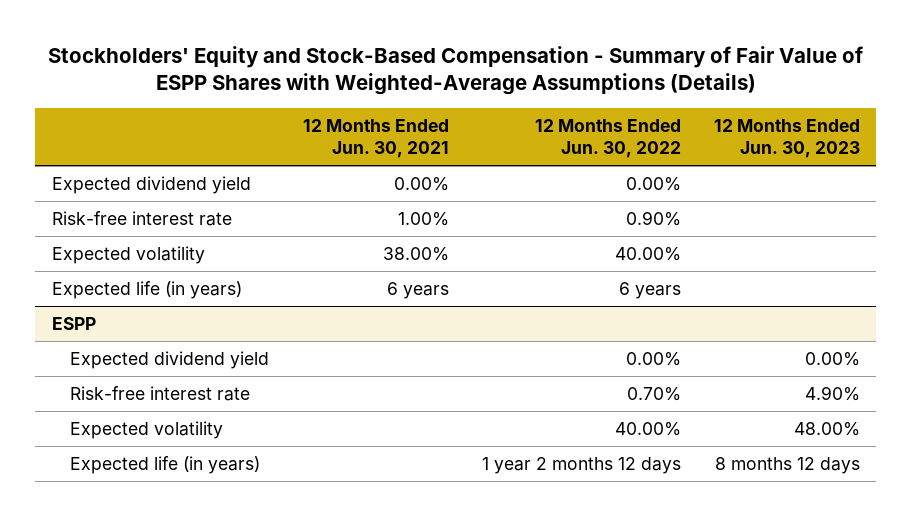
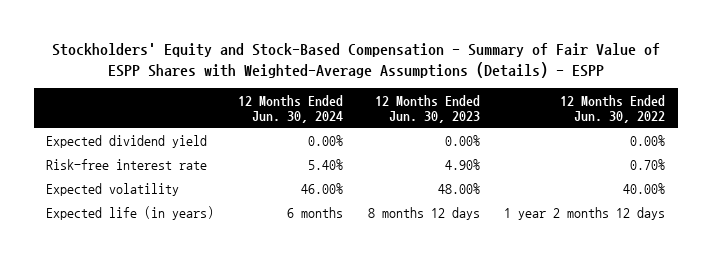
[47,45,863,96] Stockholders' Equity and Stock-Based Compensation - Summary of Fair Value of ESPP Shares with Weighted-Average Assumptions (Details) -> [51,43,660,79] Stockholders' Equity and Stock-Based Compensation - Summary of Fair Value of ESPP Shares with Weighted-Average Assumptions (Details) - ESPP
[302,118,449,159] 12 Months Ended Jun. 30, 2021 -> none
none -> [238,94,344,124] 12 Months Ended Jun. 30, 2024
[51,175,251,194] Expected dividend yield -> none
[51,210,232,226] Risk-free interest rate -> none
[51,245,205,264] Expected volatility -> none
[51,280,242,299] Expected life (in years) -> none
[51,316,96,330] ESPP -> none

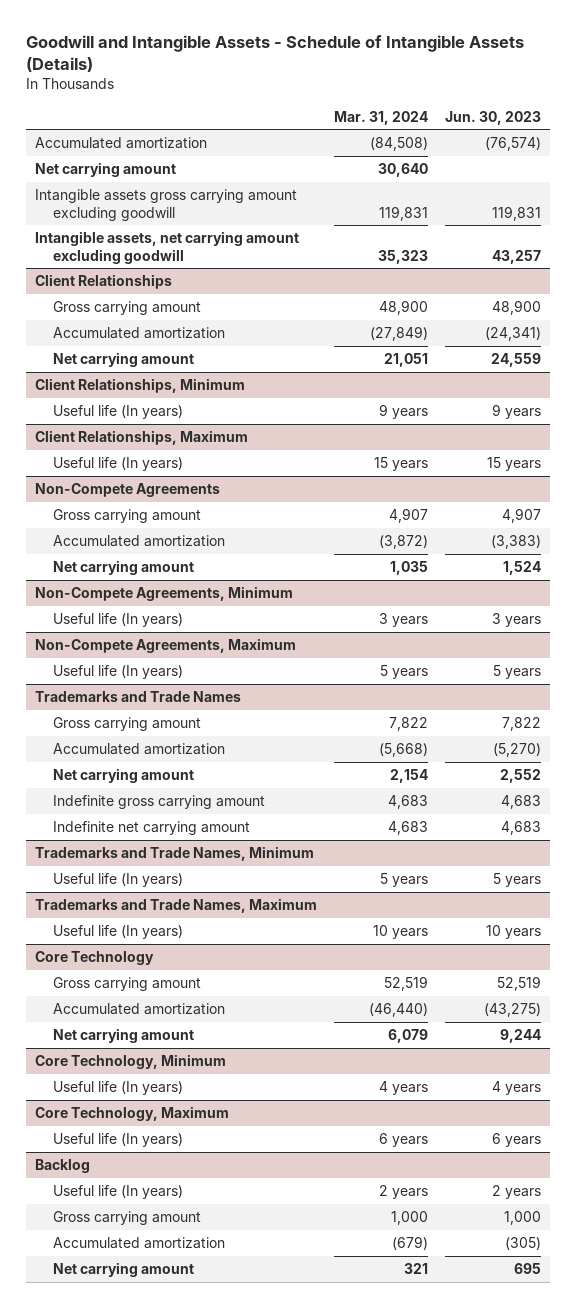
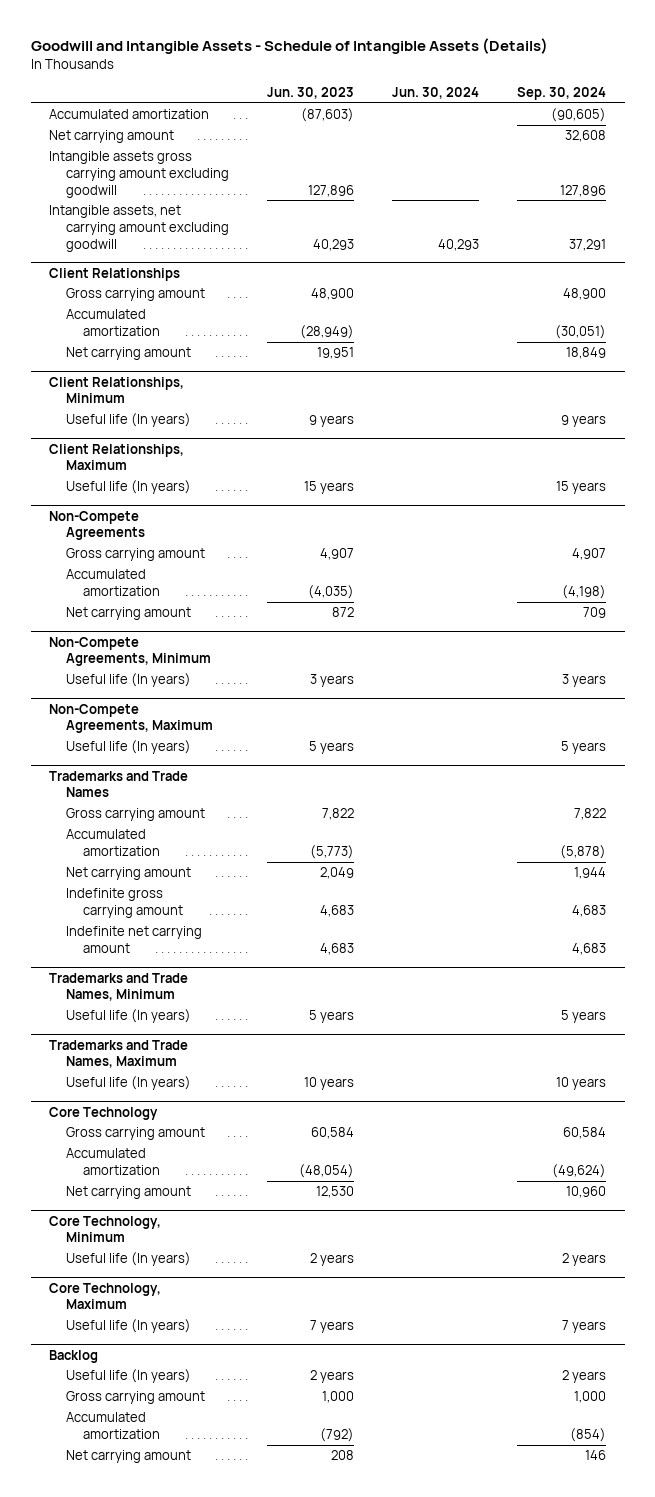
[333,110,428,125] Mar. 31, 2024 -> none
none -> [392,87,480,100] Jun. 30, 2024
none -> [516,87,606,101] Sep. 30, 2024
[485,137,542,152] (76,574) -> [301,108,355,123] (87,603)
[492,205,542,221] 119,831 -> [308,184,355,197] 127,896
[492,249,542,264] 43,257 -> [313,238,355,251] 40,293
[485,327,542,342] (24,341) -> [300,325,355,340] (28,949)
[491,353,542,368] 24,559 -> [317,347,355,360] 19,951
[491,535,542,550] (3,383) -> [308,585,355,600] (4,035)
[503,561,542,576] 1,524 -> [332,607,355,618] 872
[493,743,542,758] (5,270) -> [310,845,355,860] (5,773)
[500,769,542,784] 2,552 -> [320,867,355,880] 2,049
[497,976,542,992] 52,519 -> [311,1127,355,1140] 60,584
[484,1003,542,1018] (43,275) -> [299,1164,355,1179] (48,054)
[500,1029,542,1044] 9,244 -> [316,1186,355,1199] 12,530
[492,1081,542,1096] 4 years -> [310,1253,355,1267] 2 years
[492,1133,542,1148] 6 years -> [310,1320,355,1334] 7 years
[505,1237,542,1251] (305) -> [320,1428,355,1443] (792)
[514,1263,542,1275] 695 -> [331,1450,355,1461] 208

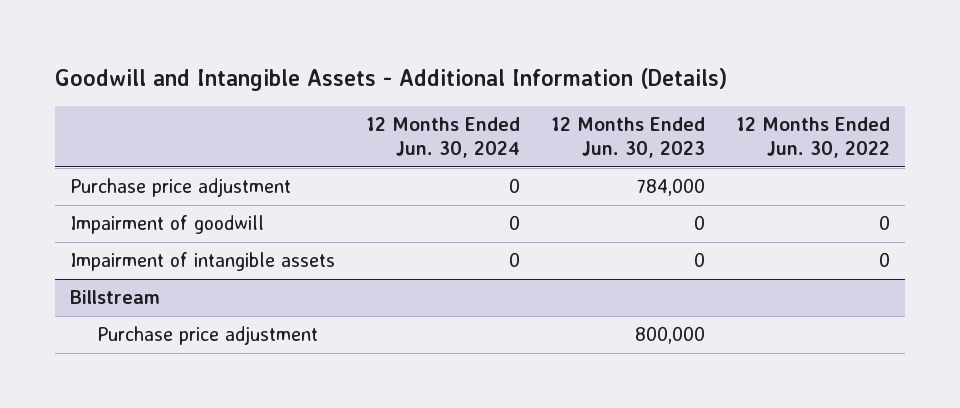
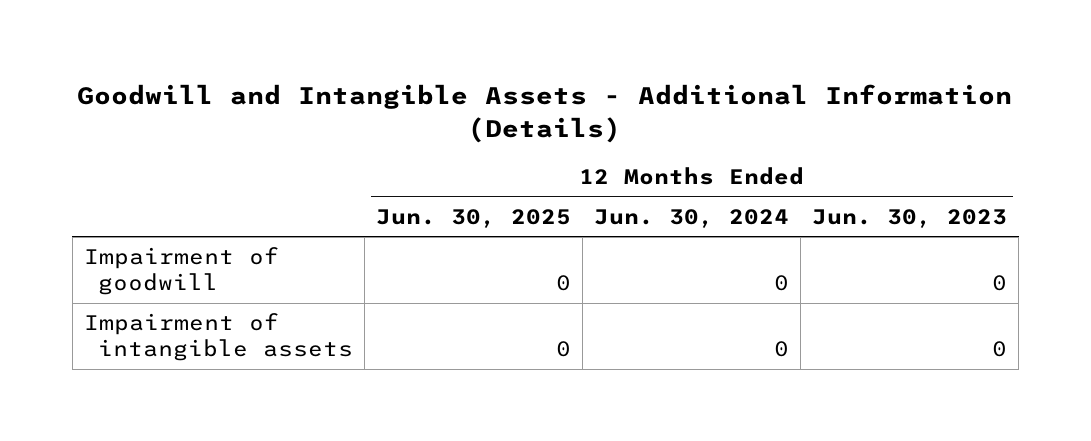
[735,117,890,158] 12 Months Ended Jun. 30, 2022 -> none
none -> [376,208,572,228] Jun. 30, 2025
[70,178,292,198] Purchase price adjustment -> none
[70,290,161,305] Billstream -> none
[97,326,319,346] Purchase price adjustment -> none

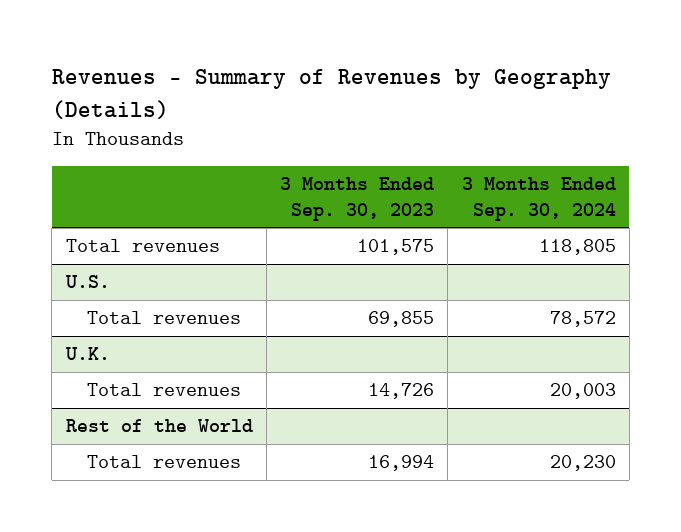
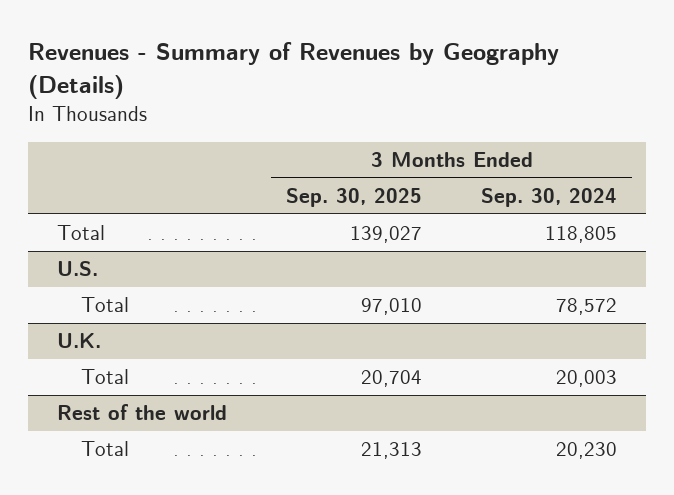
[280,177,435,221] 3 Months Ended Sep. 30, 2023 -> none
none -> [286,188,423,208] Sep. 30, 2025
[65,239,220,253] Total revenues -> [57,225,106,241] Total
[86,311,241,325] Total revenues -> [80,297,129,313] Total
[86,383,241,397] Total revenues -> [80,369,129,385] Total
[65,419,253,433] Rest of the World -> [57,404,228,421] Rest of the world
[86,455,241,469] Total revenues -> [80,441,129,457] Total

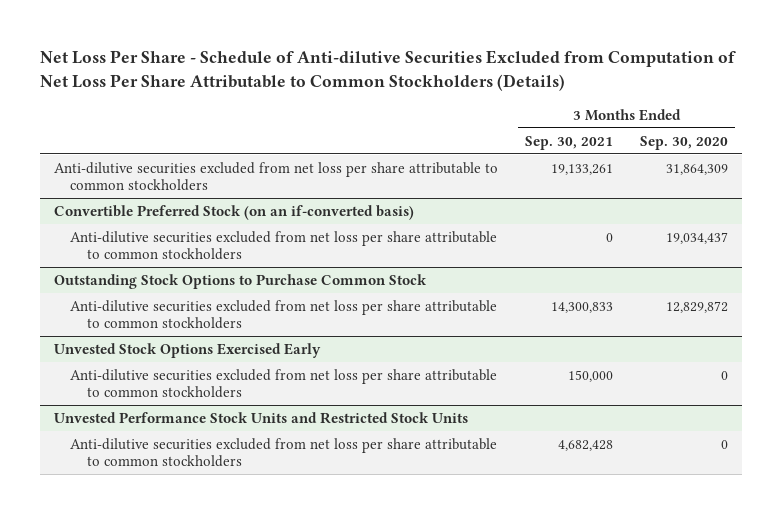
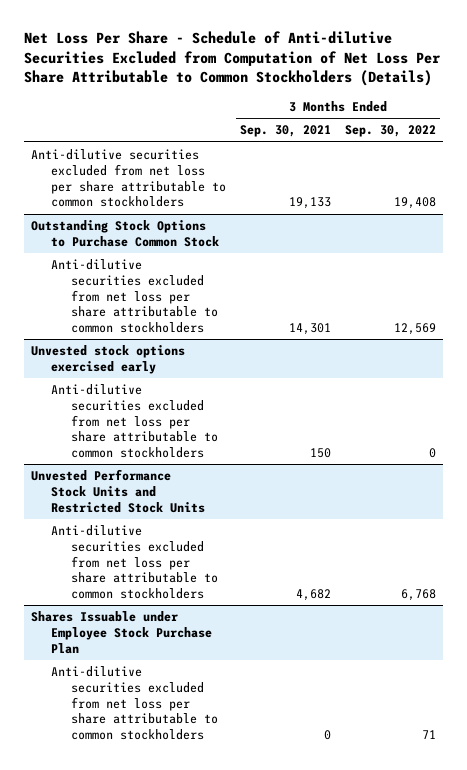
[640,135,729,150] Sep. 30, 2020 -> none
none -> [345,125,437,138] Sep. 30, 2022
[53,204,414,220] Convertible Preferred Stock (on an if-converted basis) -> none
[70,230,498,261] Anti-dilutive securities excluded from net loss per share attributable to common stockholders -> none
[550,163,613,175] 19,133,261 -> [288,197,331,210] 19,133
[550,301,613,313] 14,300,833 -> [288,322,331,335] 14,301
[53,342,321,358] Unvested Stock Options Exercised Early -> [31,345,186,374] Unvested stock options exercised early
[567,369,613,382] 150,000 -> [309,447,331,458] 150
[557,439,613,451] 4,682,428 -> [295,588,331,601] 4,682
none -> [31,611,212,654] Shares Issuable under Employee Stock Purchase Plan
none -> [50,666,218,740] Anti-dilutive securities excluded from net loss per share attributable to common stockholders

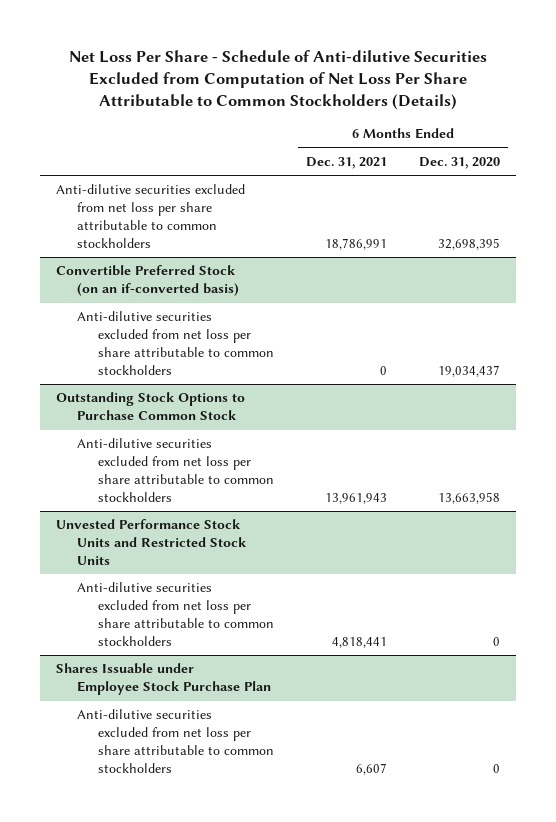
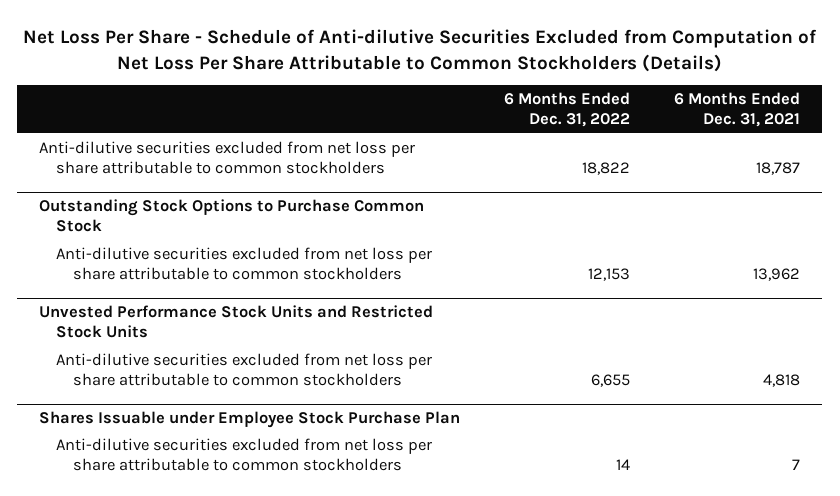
[418,157,500,170] Dec. 31, 2020 -> none
none -> [504,92,631,128] 6 Months Ended Dec. 31, 2022
[55,265,239,297] Convertible Preferred Stock (on an if-converted basis) -> none
[76,311,274,375] Anti-dilutive securities excluded from net loss per share attributable to common stockholders -> none
[324,237,387,250] 18,786,991 -> [756,162,801,176] 18,787
[324,492,387,504] 13,961,943 -> [753,268,801,282] 13,962
[331,636,387,648] 4,818,441 -> [763,374,801,388] 4,818
[355,762,387,775] 6,607 -> [792,459,801,471] 7

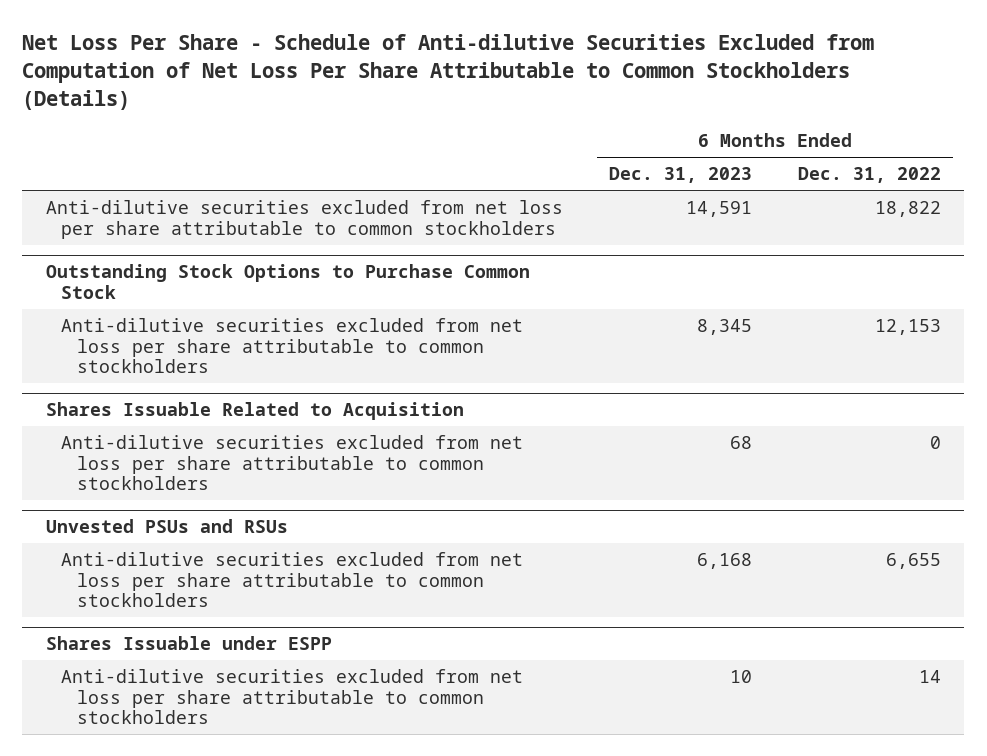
[674,92,801,128] 6 Months Ended Dec. 31, 2021 -> none
none -> [608,167,752,184] Dec. 31, 2023
none -> [45,402,464,421] Shares Issuable Related to Acquisition
none -> [61,435,524,491] Anti-dilutive securities excluded from net loss per share attributable to common stockholders
[39,304,434,339] Unvested Performance Stock Units and Restricted Stock Units -> [45,519,288,534] Unvested PSUs and RSUs
[39,410,461,428] Shares Issuable under Employee Stock Purchase Plan -> [45,636,332,651] Shares Issuable under ESPP

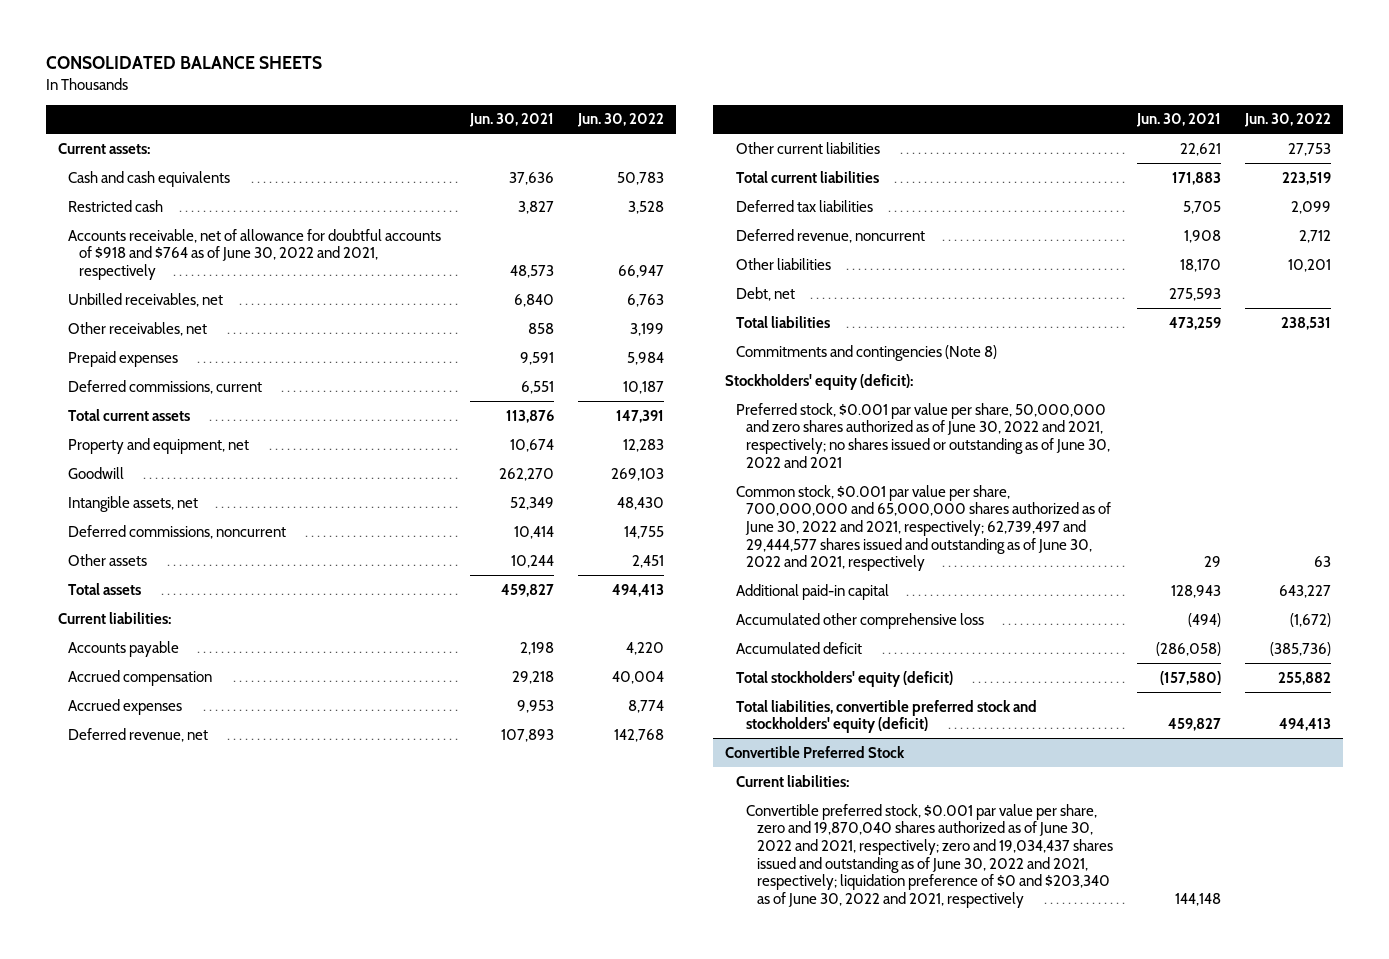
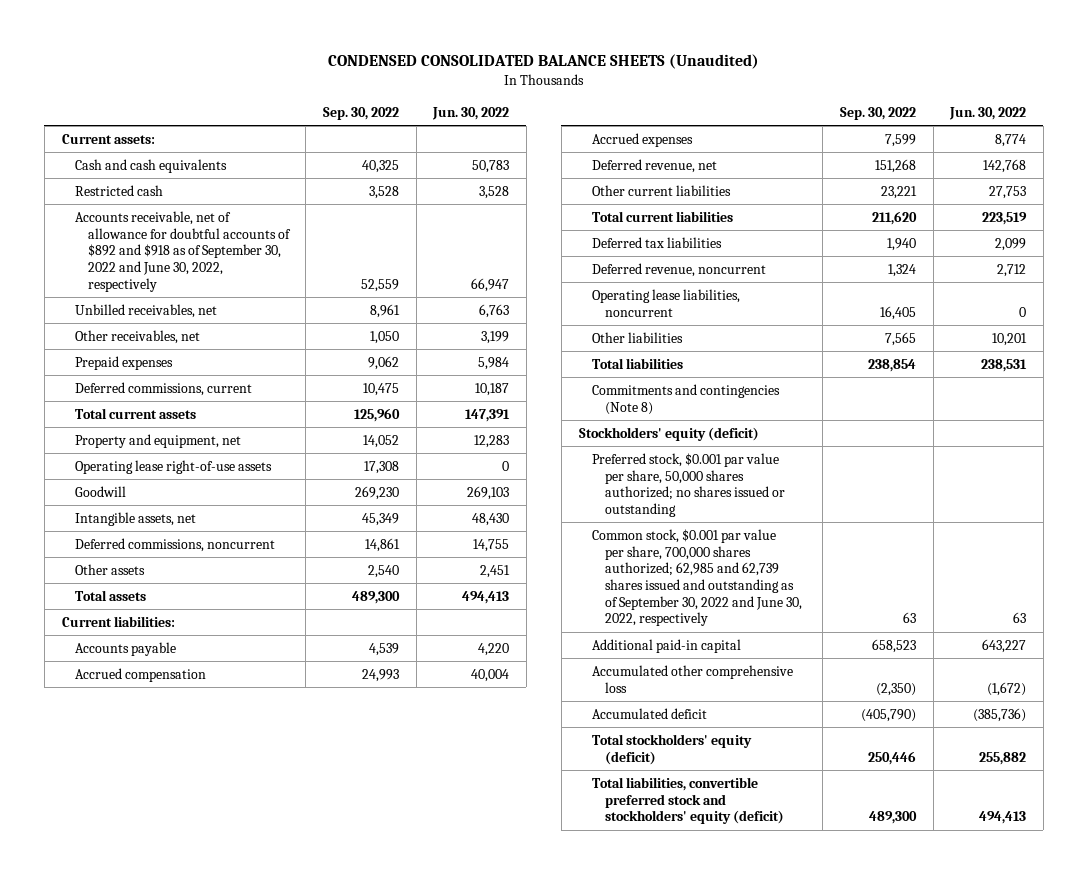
[45,56,322,70] CONSOLIDATED BALANCE SHEETS -> [327,54,759,70] CONDENSED CONSOLIDATED BALANCE SHEETS (Unaudited)
[468,113,554,128] Jun. 30, 2021 -> none
none -> [322,106,399,120] Sep. 30, 2022
[68,228,442,280] Accounts receivable, net of allowance for doubtful accounts of $918 and $764 as of June 30, 2022 and 2021, respectively -> [74,210,291,292] Accounts receivable, net of allowance for doubtful accounts of $892 and $918 as of September 30, 2022 and June 30, 2022, respectively
none -> [74,459,272,474] Operating lease right-of-use assets
none -> [591,288,740,317] Operating lease liabilities, noncurrent
[735,286,795,301] Debt, net -> none
[725,373,914,390] Stockholders' equity (deficit): -> [578,426,759,441] Stockholders' equity (deficit)
[735,402,1111,468] Preferred stock, $0.001 par value per share, 50,000,000 and zero shares authorized as of June 30, 2022 and 2021, respectively; no shares issued or outstanding as of June 30, 2022 and 2021 -> [591,452,785,517] Preferred stock, $0.001 par value per share, 50,000 shares authorized; no shares issued or outstanding
[735,484,1112,572] Common stock, $0.001 par value per share, 700,000,000 and 65,000,000 shares authorized as of June 30, 2022 and 2021, respectively; 62,739,497 and 29,444,577 shares issued and outstanding as of June 30, 2022 and 2021, respectively -> [591,528,802,627] Common stock, $0.001 par value per share, 700,000 shares authorized; 62,985 and 62,739 shares issued and outstanding as of September 30, 2022 and June 30, 2022, respectively
[725,745,906,758] Convertible Preferred Stock -> none
[735,774,849,787] Current liabilities: -> none
[746,803,1114,909] Convertible preferred stock, $0.001 par value per share, zero and 19,870,040 shares authorized as of June 30, 2022 and 2021, respectively; zero and 19,034,437 shares issued and outstanding as of June 30, 2022 and 2021, respectively; liquidation preference of $0 and $203,340 as of June 30, 2022 and 2021, respectively -> none

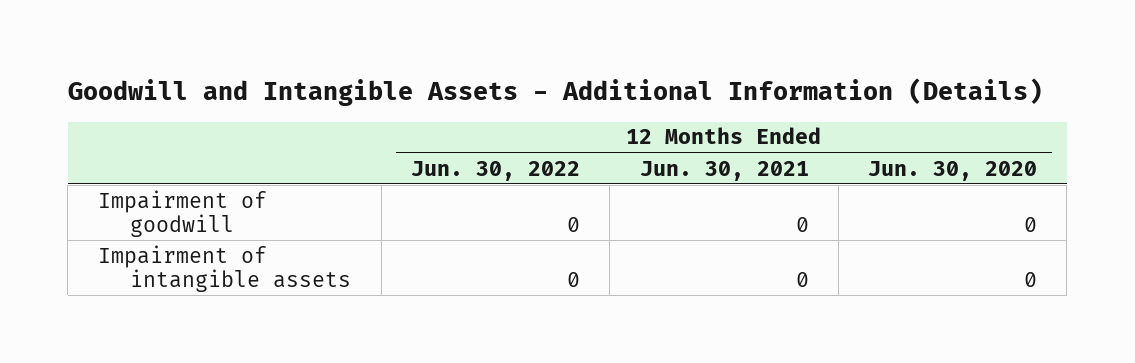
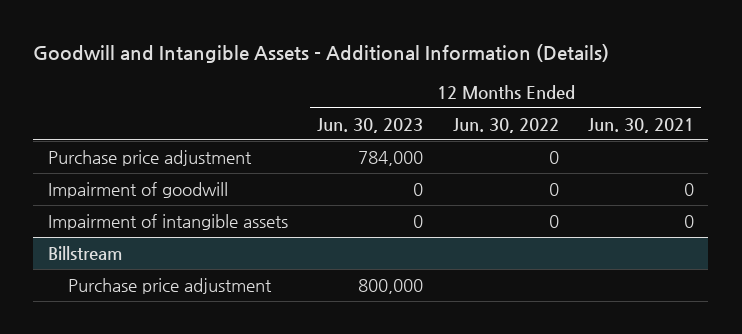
[868,160,1038,181] Jun. 30, 2020 -> none
none -> [317,117,424,133] Jun. 30, 2023
none -> [48,149,253,166] Purchase price adjustment
none -> [48,245,123,260] Billstream
none -> [68,277,273,294] Purchase price adjustment

